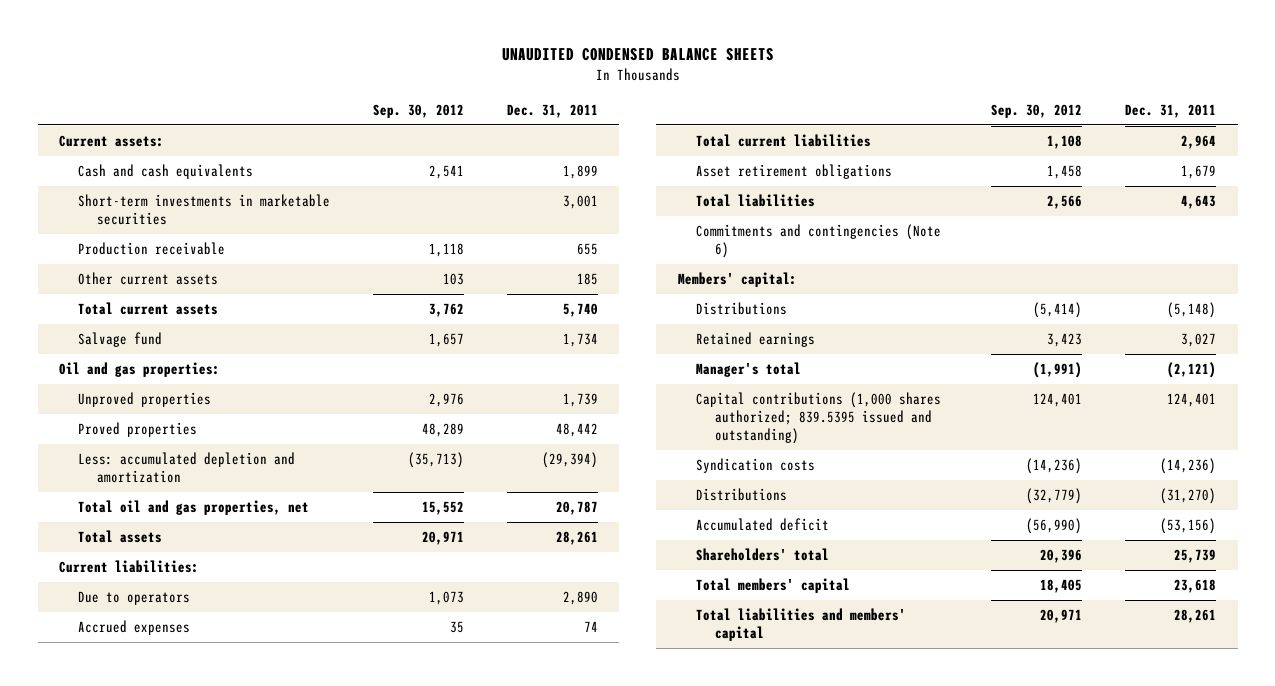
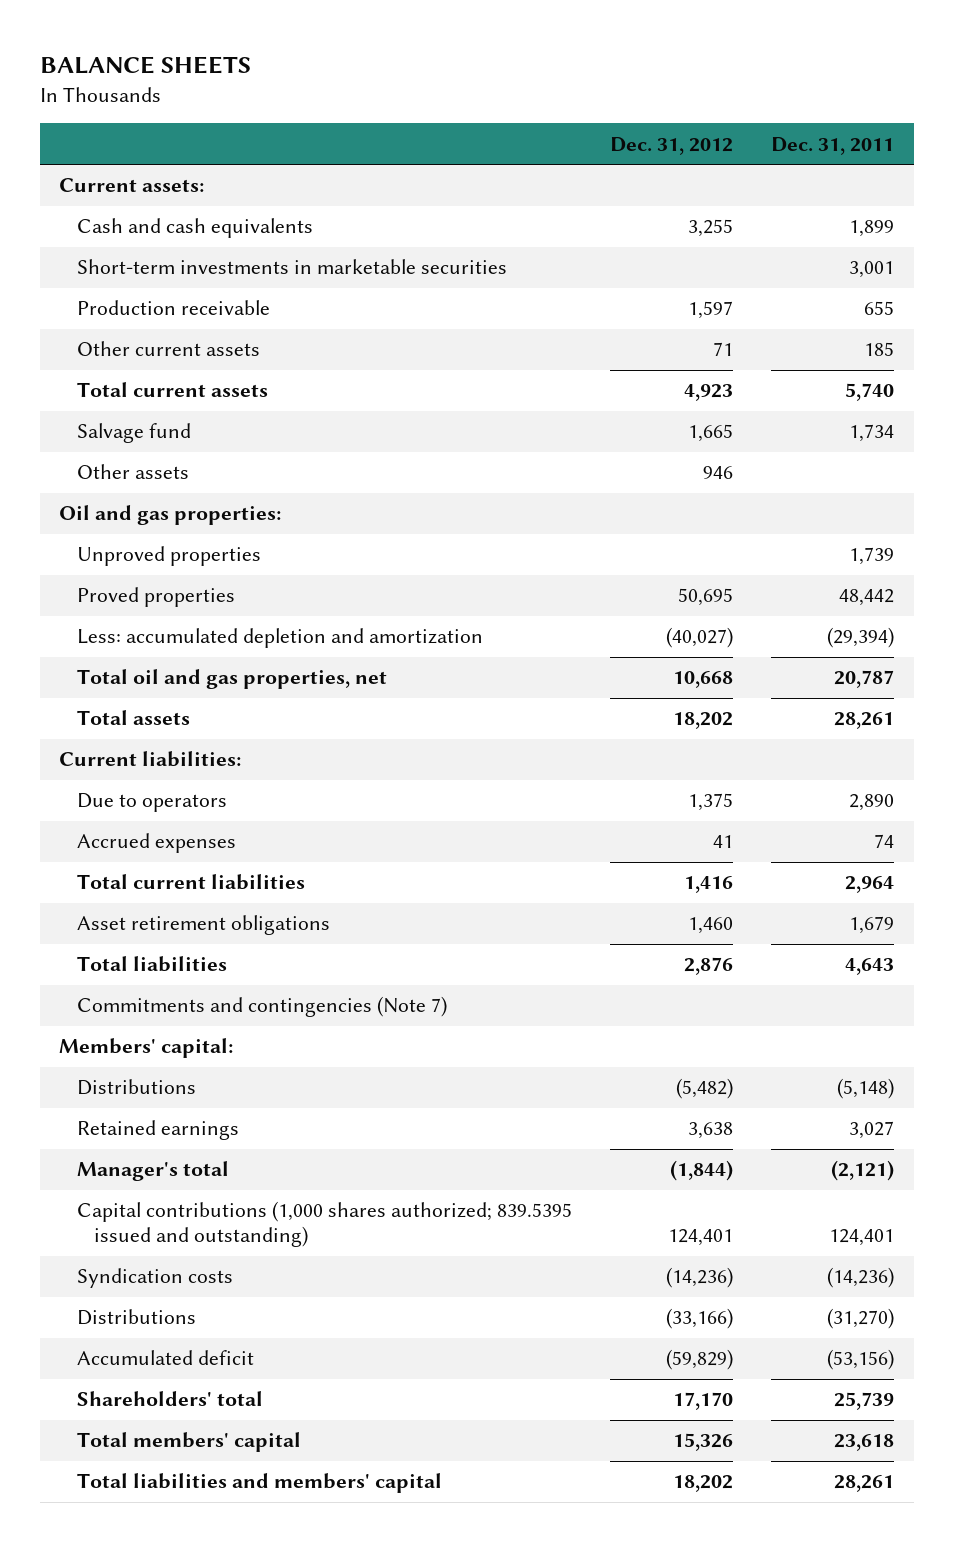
[501,48,774,62] UNAUDITED CONDENSED BALANCE SHEETS -> [40,56,252,75] BALANCE SHEETS
[372,103,464,118] Sep. 30, 2012 -> none
none -> [609,136,733,155] Dec. 31, 2012
none -> [76,464,189,480] Other assets
[696,223,942,259] Commitments and contingencies (Note 6) -> [76,996,447,1018] Commitments and contingencies (Note 7)

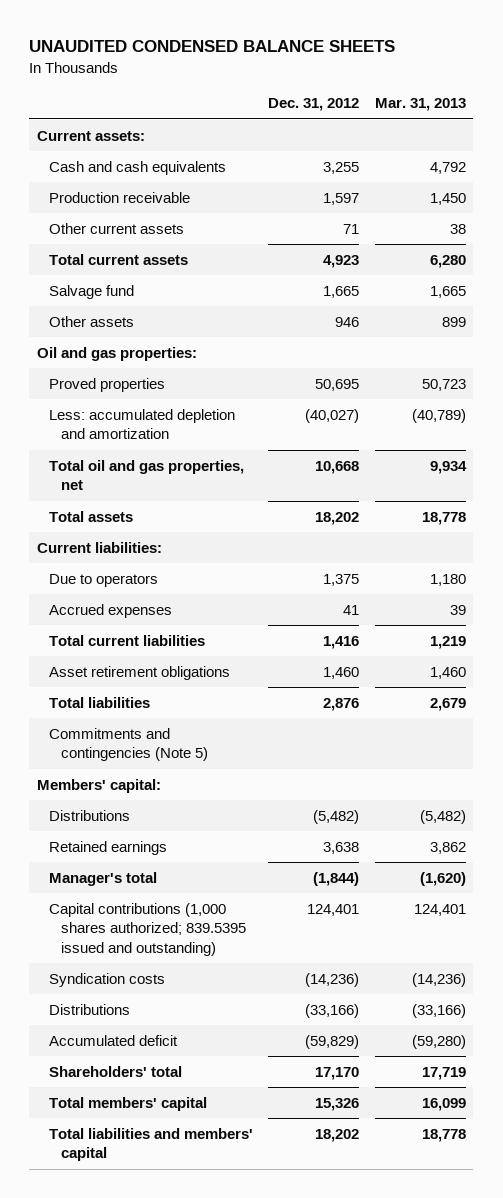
[40,56,252,75] BALANCE SHEETS -> [29,40,396,53] UNAUDITED CONDENSED BALANCE SHEETS
[771,136,895,155] Dec. 31, 2011 -> none
none -> [374,98,466,112] Mar. 31, 2013
[76,259,507,275] Short-term investments in marketable securities -> none
[76,546,261,567] Unproved properties -> none
[76,996,447,1018] Commitments and contingencies (Note 7) -> [49,727,209,762] Commitments and contingencies (Note 5)

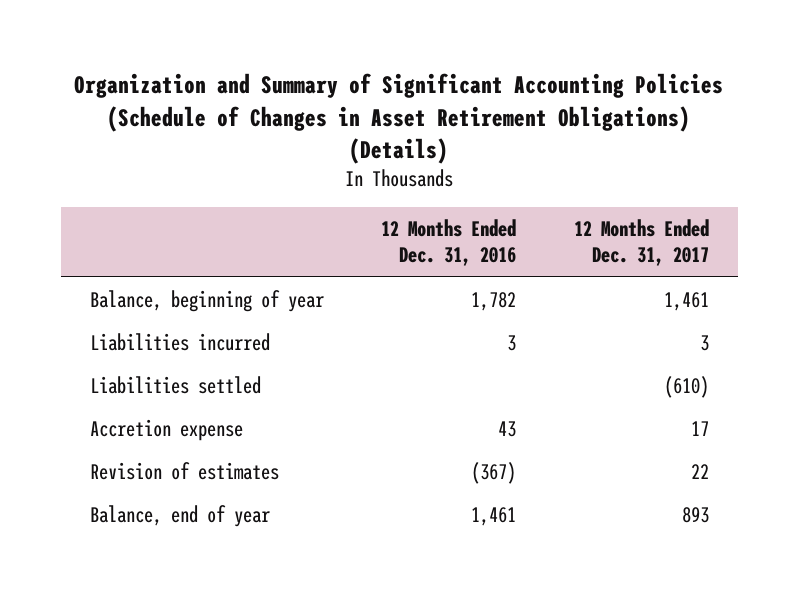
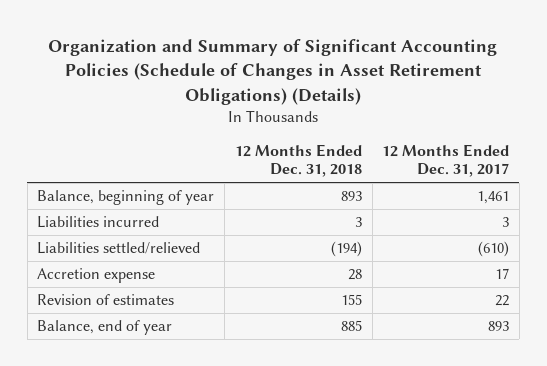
[381,218,517,267] 12 Months Ended Dec. 31, 2016 -> none
none -> [234,144,362,178] 12 Months Ended Dec. 31, 2018
[89,375,261,394] Liabilities settled -> [37,242,201,255] Liabilities settled/relieved

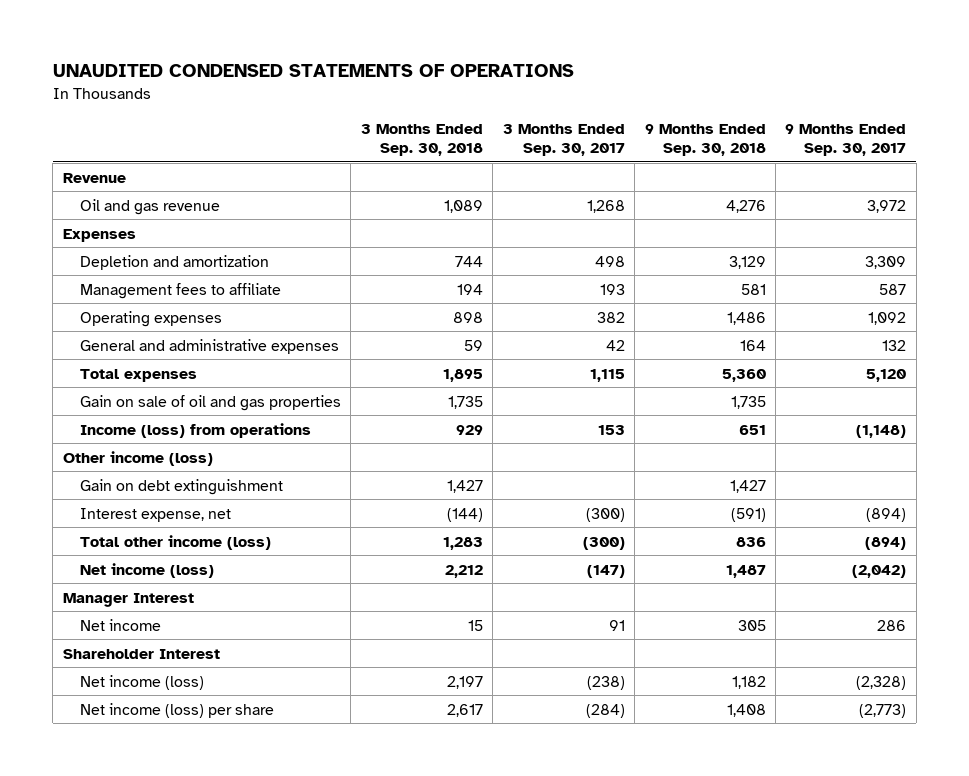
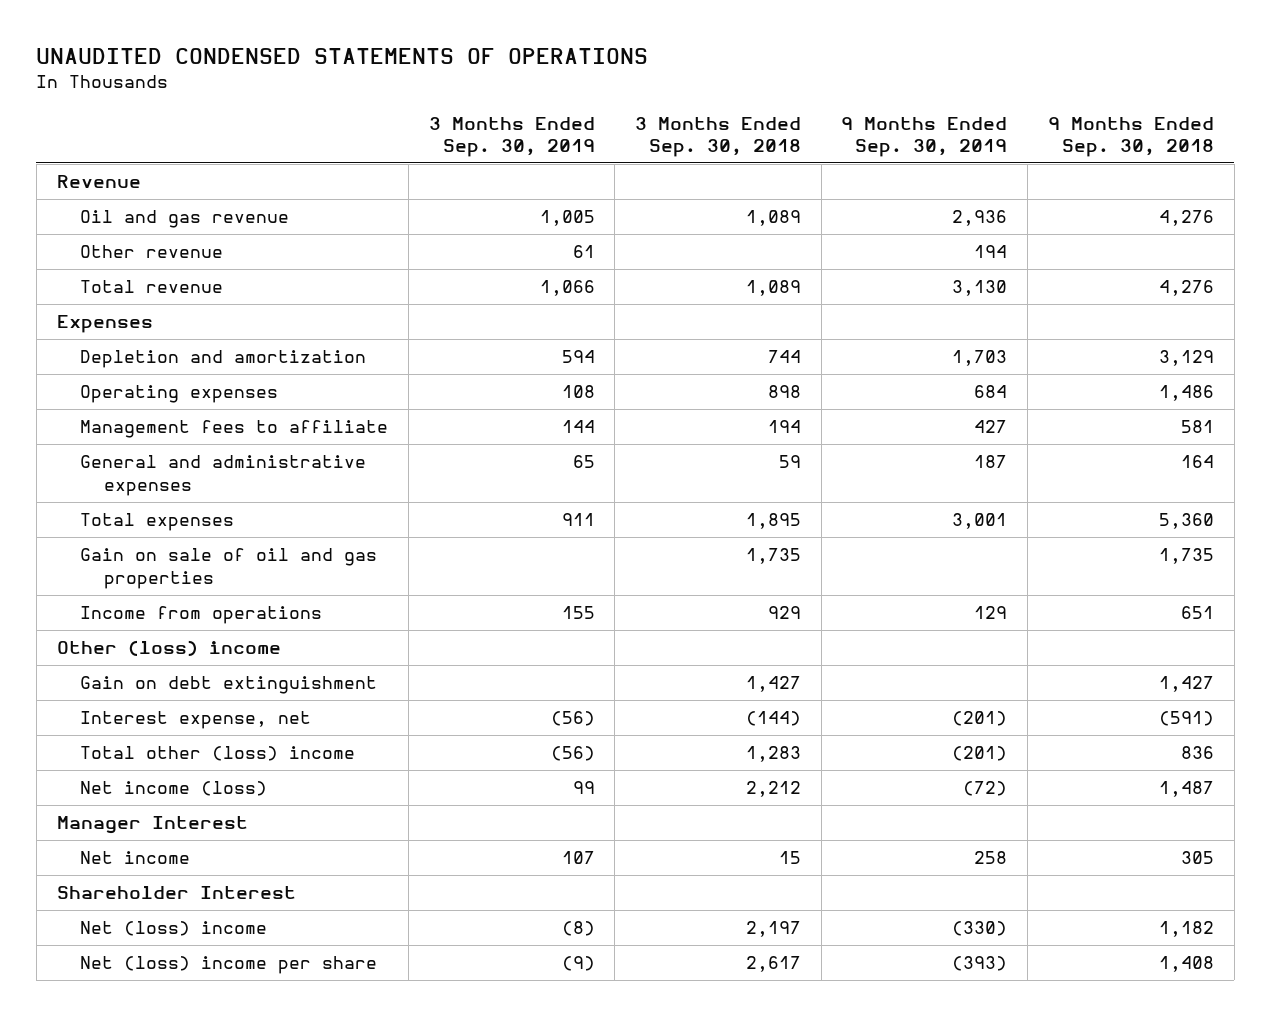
[502,124,625,157] 3 Months Ended Sep. 30, 2017 -> none
[785,124,907,157] 9 Months Ended Sep. 30, 2017 -> none
none -> [428,116,595,157] 3 Months Ended Sep. 30, 2019
none -> [841,116,1008,157] 9 Months Ended Sep. 30, 2019
none -> [80,245,224,259] Other revenue
none -> [80,280,224,294] Total revenue
[79,282,281,299] Management fees to affiliate -> [80,420,389,439] Management fees to affiliate
[79,422,311,438] Income (loss) from operations -> [80,606,323,625] Income from operations
[62,450,213,466] Other income (loss) -> [56,640,281,657] Other (loss) income
[79,534,271,550] Total other income (loss) -> [80,746,356,762] Total other (loss) income
[79,674,204,690] Net income (loss) -> [80,921,268,937] Net (loss) income
[79,702,274,718] Net income (loss) per share -> [80,956,378,975] Net (loss) income per share

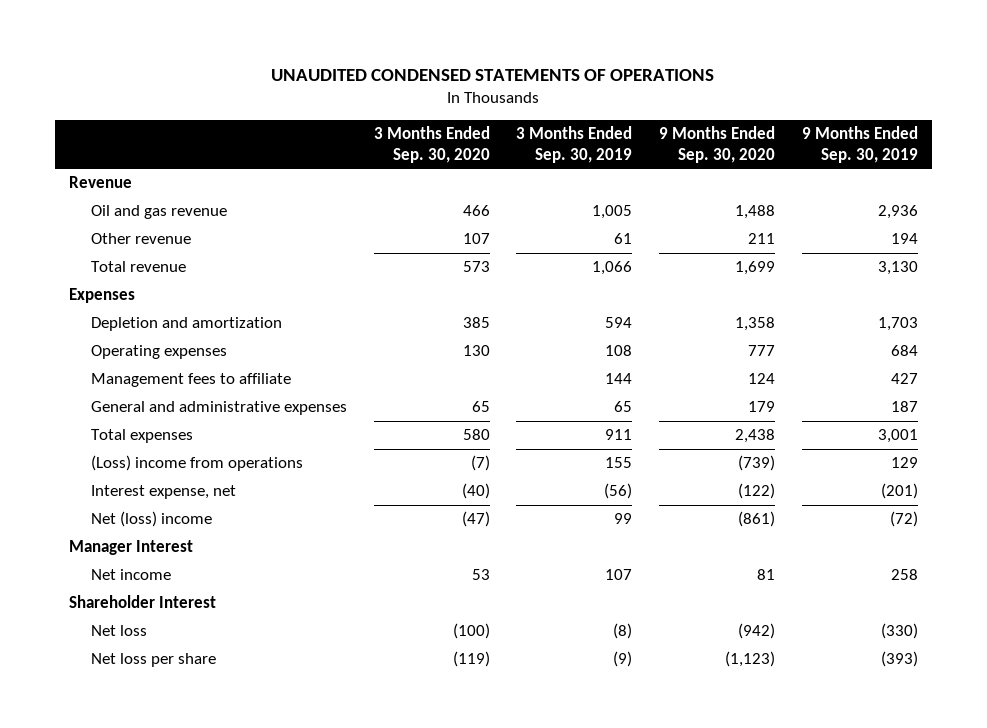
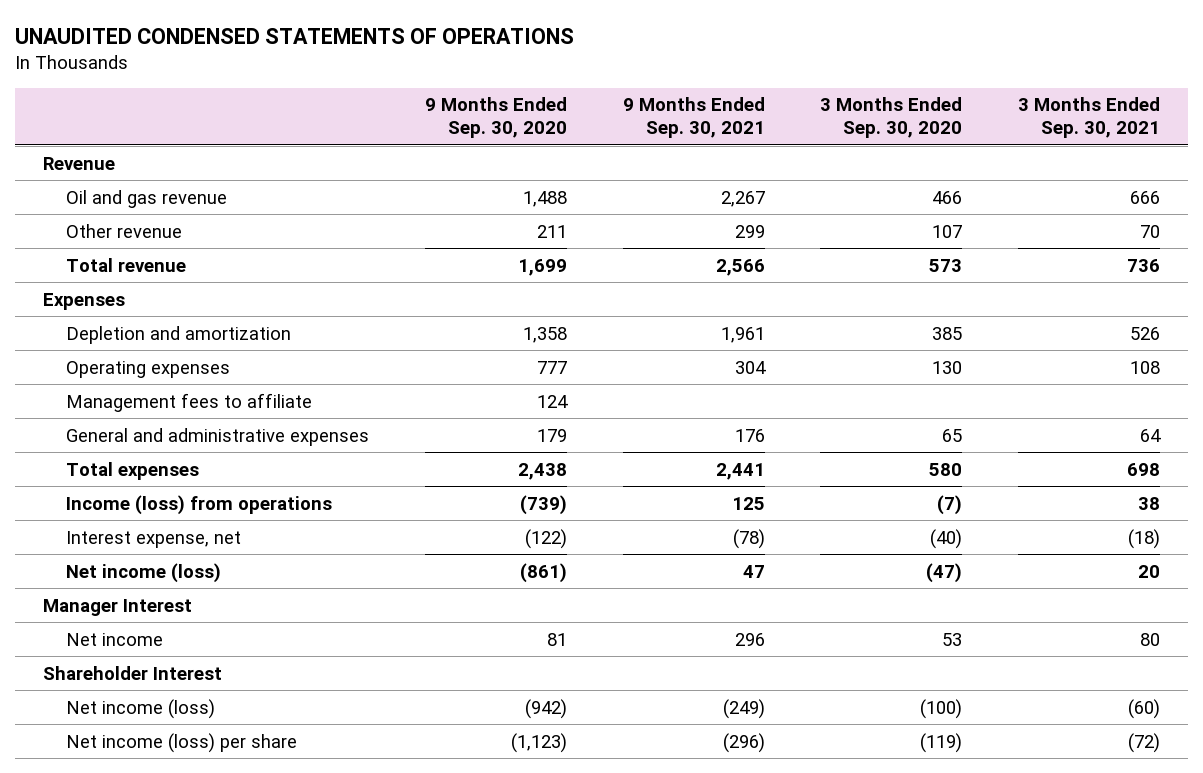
[516,126,633,163] 3 Months Ended Sep. 30, 2019 -> none
[802,126,919,163] 9 Months Ended Sep. 30, 2019 -> none
none -> [622,97,765,139] 9 Months Ended Sep. 30, 2021
none -> [1018,97,1161,139] 3 Months Ended Sep. 30, 2021
[90,455,303,472] (Loss) income from operations -> [66,494,333,515] Income (loss) from operations
[90,511,212,528] Net (loss) income -> [66,562,222,583] Net income (loss)
[90,625,147,637] Net loss -> [66,698,216,719] Net income (loss)
[90,653,216,668] Net loss per share -> [66,732,298,753] Net income (loss) per share

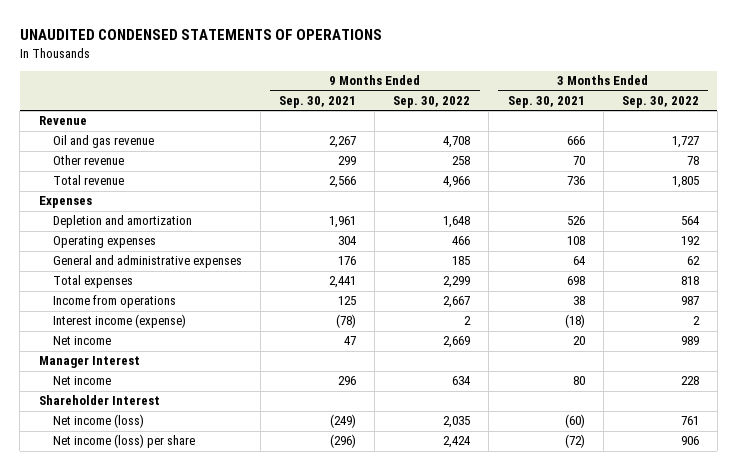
[424,97,567,139] 9 Months Ended Sep. 30, 2020 -> none
[820,97,963,139] 3 Months Ended Sep. 30, 2020 -> none
none -> [393,95,471,108] Sep. 30, 2022
none -> [621,95,699,108] Sep. 30, 2022
[66,392,313,412] Management fees to affiliate -> none
[66,494,333,515] Income (loss) from operations -> [52,295,176,309] Income from operations
[66,530,242,548] Interest expense, net -> [52,314,186,329] Interest income (expense)
[66,562,222,583] Net income (loss) -> [52,336,111,346] Net income

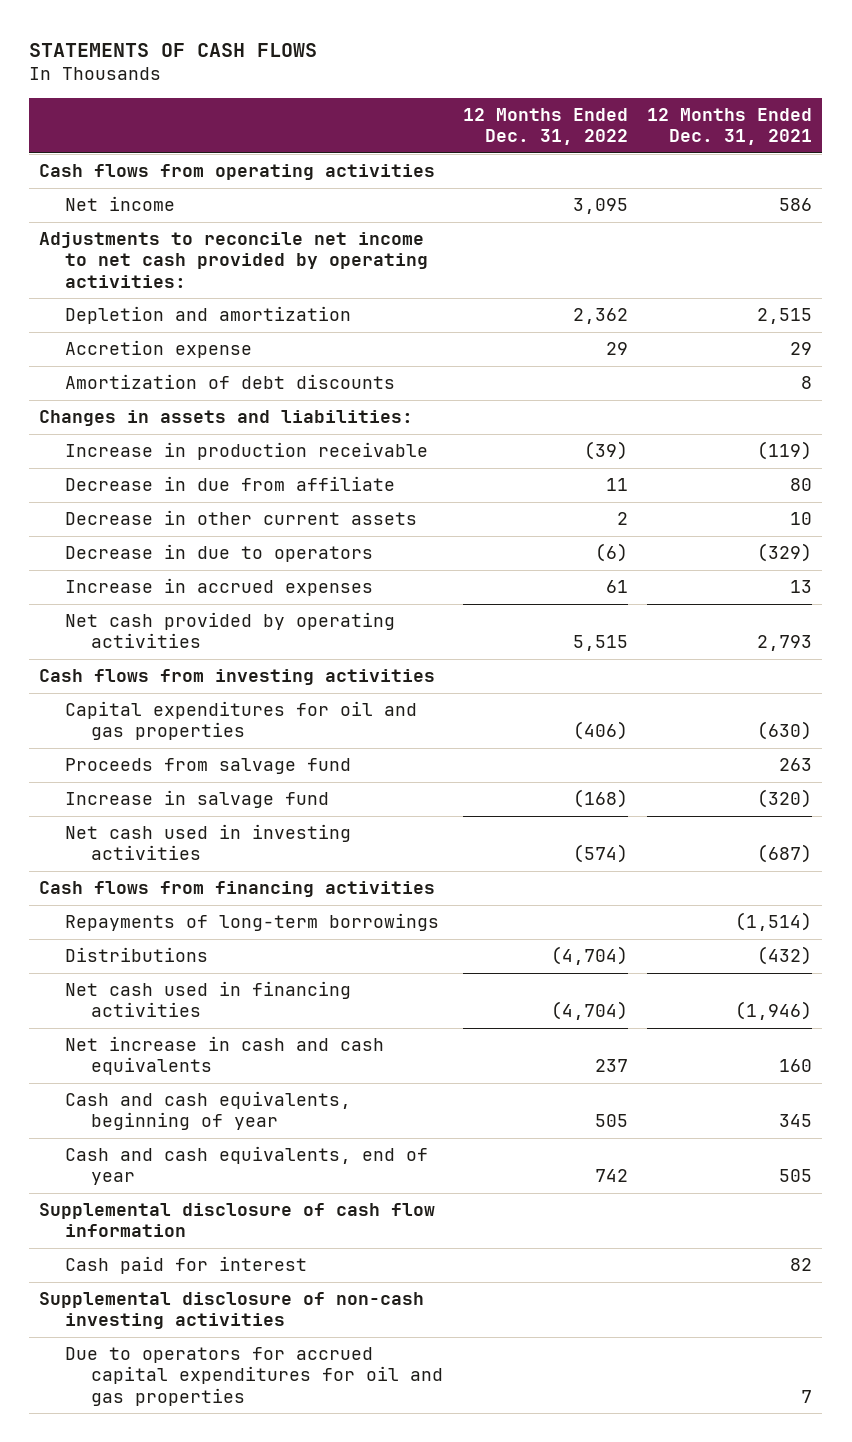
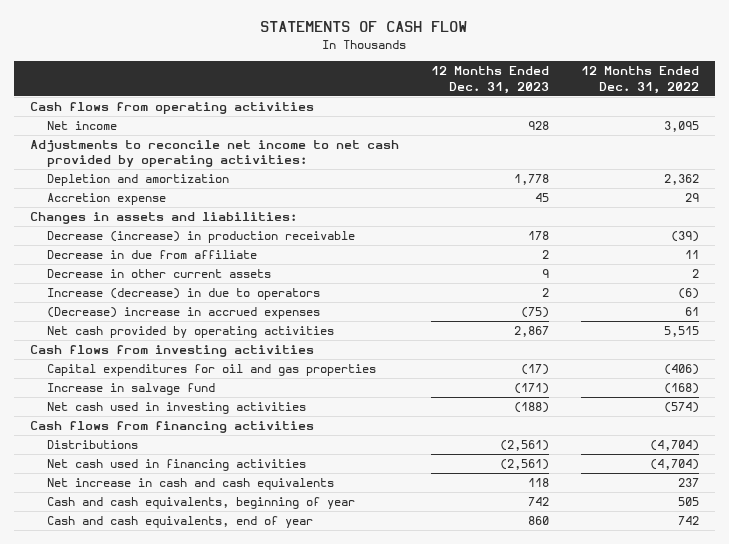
[29,42,318,57] STATEMENTS OF CASH FLOWS -> [260,21,468,33] STATEMENTS OF CASH FLOW
[647,108,813,146] 12 Months Ended Dec. 31, 2021 -> none
none -> [430,66,549,94] 12 Months Ended Dec. 31, 2023
[65,374,396,390] Amortization of debt discounts -> none
[65,442,429,461] Increase in production receivable -> [46,231,355,244] Decrease (increase) in production receivable
[65,544,374,563] Decrease in due to operators -> [46,288,320,301] Increase (decrease) in due to operators
[65,578,374,597] Increase in accrued expenses -> [46,307,320,320] (Decrease) increase in accrued expenses
[65,758,352,775] Proceeds from salvage fund -> none
[65,913,440,932] Repayments of long-term borrowings -> none
[39,1203,436,1238] Supplemental disclosure of cash flow information -> none
[65,1256,308,1275] Cash paid for interest -> none
[39,1292,425,1330] Supplemental disclosure of non-cash investing activities -> none
[65,1347,443,1406] Due to operators for accrued capital expenditures for oil and gas properties -> none

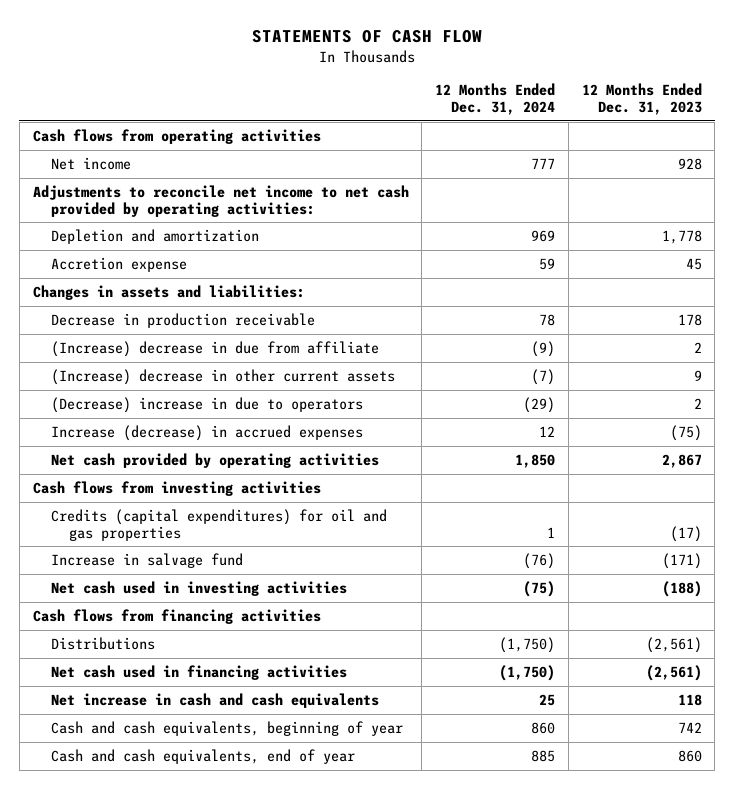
[581,66,700,94] 12 Months Ended Dec. 31, 2022 -> none
none -> [435,83,556,115] 12 Months Ended Dec. 31, 2024
[46,231,355,244] Decrease (increase) in production receivable -> [50,312,315,328] Decrease in production receivable
[46,250,257,260] Decrease in due from affiliate -> [50,340,379,357] (Increase) decrease in due from affiliate
[46,269,271,279] Decrease in other current assets -> [50,368,395,385] (Increase) decrease in other current assets
[46,288,320,301] Increase (decrease) in due to operators -> [50,396,363,413] (Decrease) increase in due to operators
[46,307,320,320] (Decrease) increase in accrued expenses -> [50,424,363,441] Increase (decrease) in accrued expenses
[46,364,376,377] Capital expenditures for oil and gas properties -> [50,508,387,541] Credits (capital expenditures) for oil and gas properties

